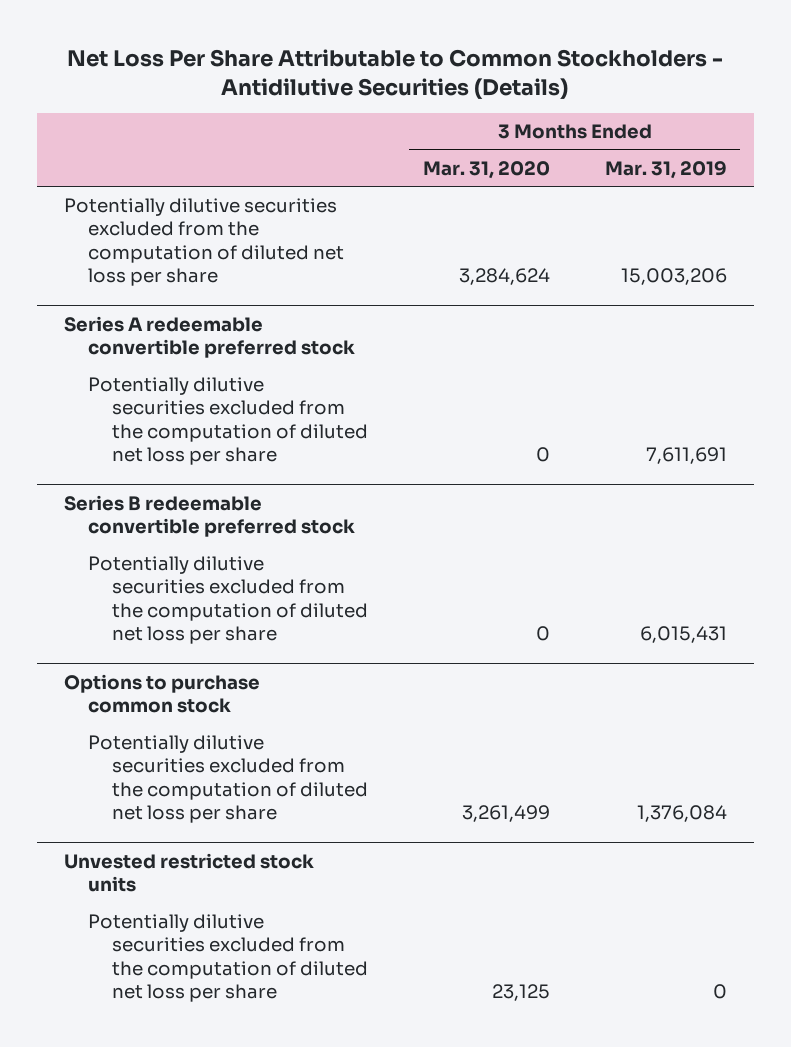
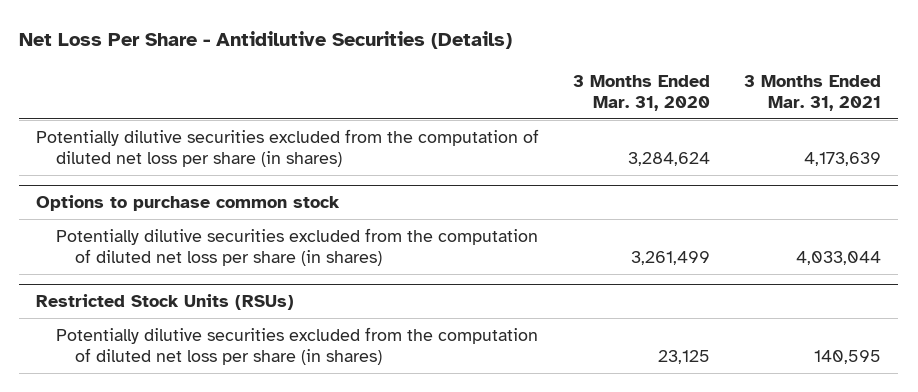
[67,48,724,99] Net Loss Per Share Attributable to Common Stockholders - Antidilutive Securities (Details) -> [19,31,513,50] Net Loss Per Share - Antidilutive Securities (Details)
[604,160,727,179] Mar. 31, 2019 -> none
none -> [744,74,882,111] 3 Months Ended Mar. 31, 2021
[64,315,356,359] Series A redeemable convertible preferred stock -> none
[88,376,369,466] Potentially dilutive securities excluded from the computation of diluted net loss per share -> none
[64,494,356,538] Series B redeemable convertible preferred stock -> none
[88,555,369,645] Potentially dilutive securities excluded from the computation of diluted net loss per share -> none
[64,197,345,287] Potentially dilutive securities excluded from the computation of diluted net loss per share -> [36,128,540,168] Potentially dilutive securities excluded from the computation of diluted net loss per share (in shares)
[88,734,369,824] Potentially dilutive securities excluded from the computation of diluted net loss per share -> [55,227,538,267] Potentially dilutive securities excluded from the computation of diluted net loss per share (in shares)
[64,852,315,893] Unvested restricted stock units -> [36,294,295,311] Restricted Stock Units (RSUs)
[88,913,369,1003] Potentially dilutive securities excluded from the computation of diluted net loss per share -> [55,326,538,366] Potentially dilutive securities excluded from the computation of diluted net loss per share (in shares)

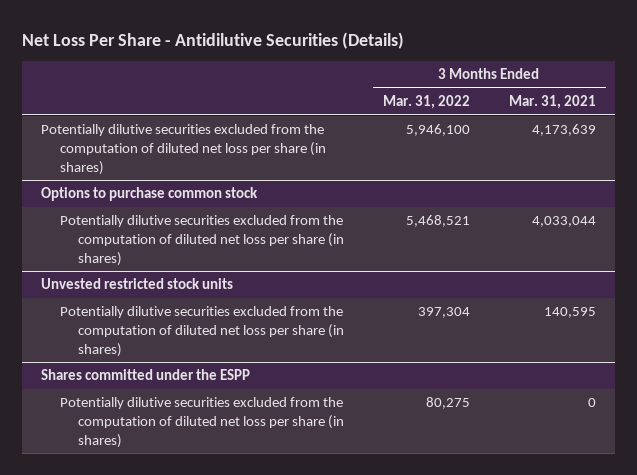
[573,74,711,111] 3 Months Ended Mar. 31, 2020 -> none
none -> [382,95,470,110] Mar. 31, 2022
[36,294,295,311] Restricted Stock Units (RSUs) -> [41,278,234,290] Unvested restricted stock units
none -> [41,369,251,381] Shares committed under the ESPP
none -> [59,397,344,448] Potentially dilutive securities excluded from the computation of diluted net loss per share (in shares)

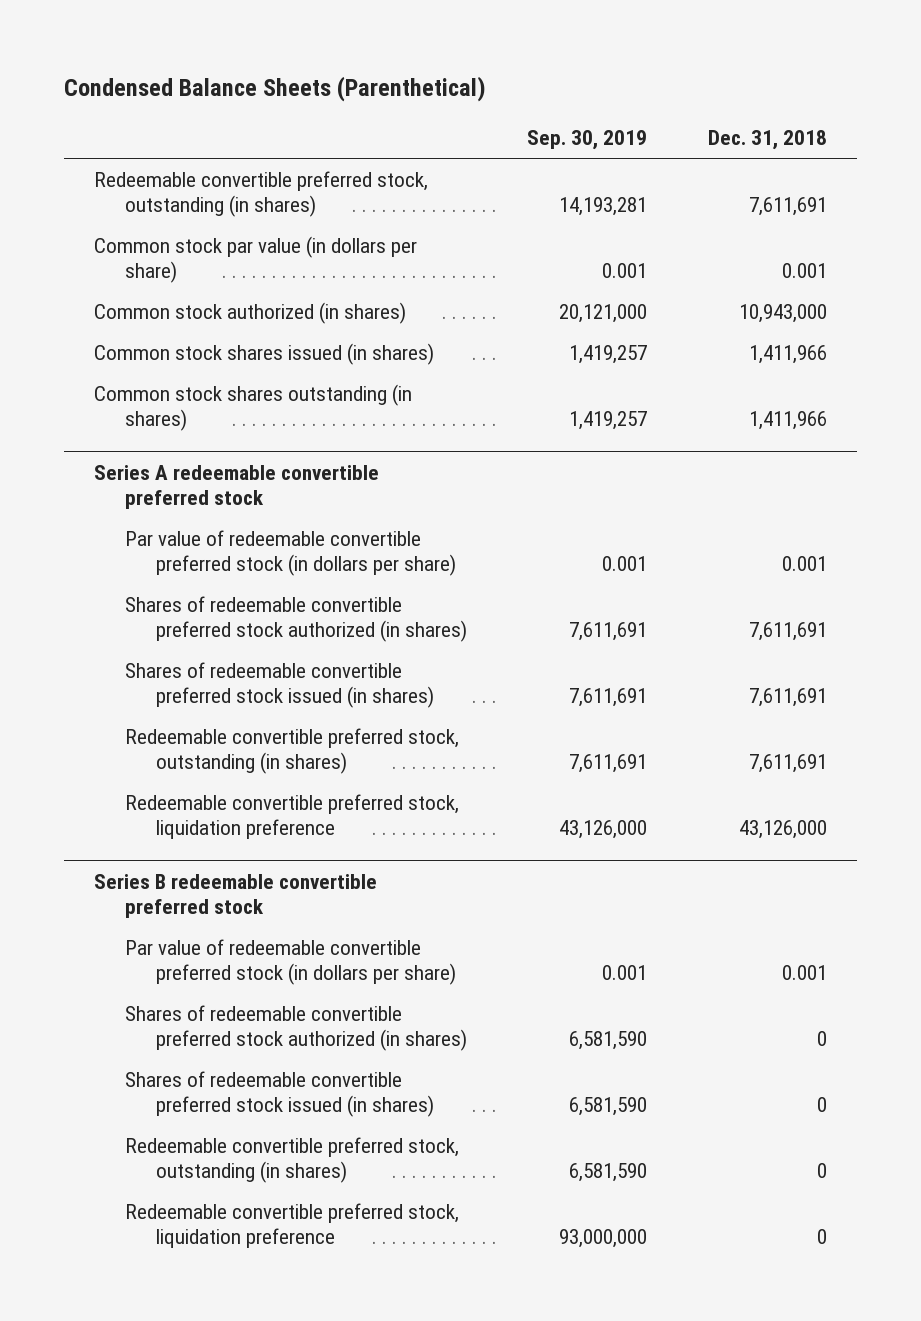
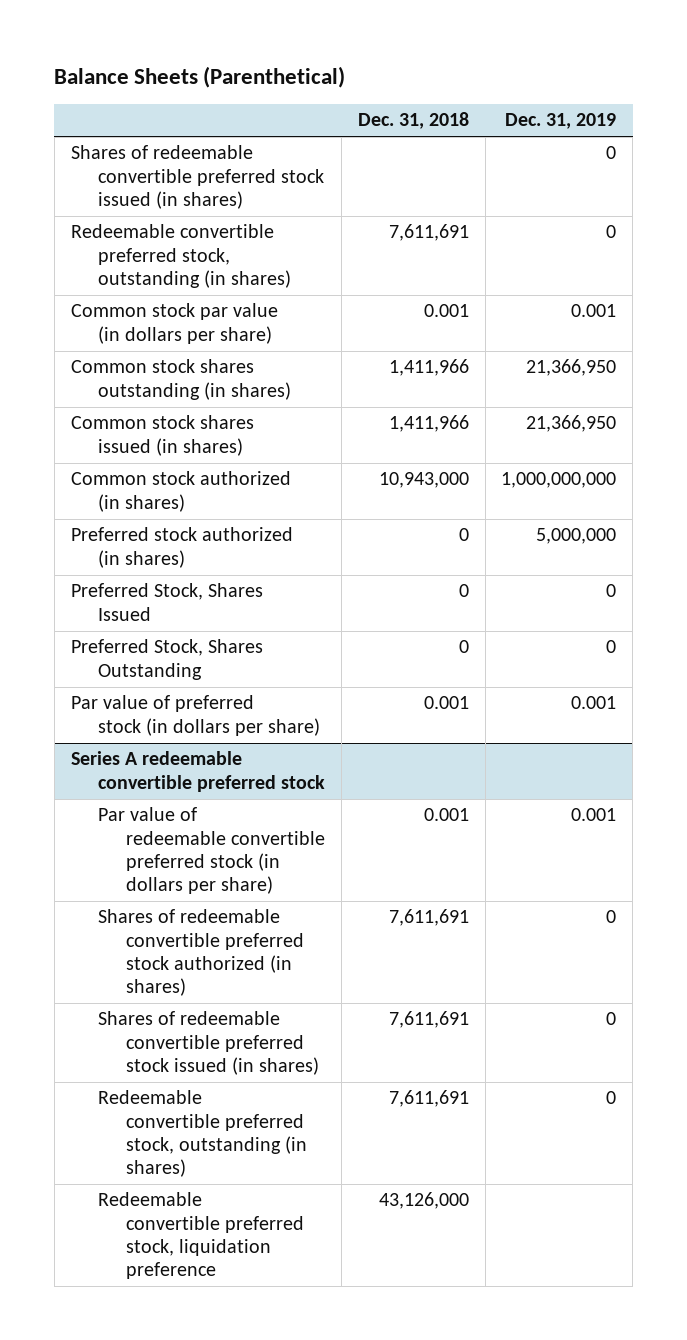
[63,76,486,103] Condensed Balance Sheets (Parenthetical) -> [54,66,346,89] Balance Sheets (Parenthetical)
[527,129,648,150] Sep. 30, 2019 -> none
none -> [505,113,617,130] Dec. 31, 2019
none -> [70,145,325,210] Shares of redeemable convertible preferred stock issued (in shares)
[94,343,435,366] Common stock shares issued (in shares) -> [70,415,254,456] Common stock shares issued (in shares)
[94,302,407,325] Common stock authorized (in shares) -> [70,471,291,512] Common stock authorized (in shares)
none -> [70,527,293,568] Preferred stock authorized (in shares)
none -> [70,583,263,621] Preferred Stock, Shares Issued
none -> [70,639,263,680] Preferred Stock, Shares Outstanding
none -> [70,695,321,736] Par value of preferred stock (in dollars per share)
[94,873,378,918] Series B redeemable convertible preferred stock -> none
[124,939,456,986] Par value of redeemable convertible preferred stock (in dollars per share) -> none
[124,1005,467,1052] Shares of redeemable convertible preferred stock authorized (in shares) -> none
[124,1071,434,1118] Shares of redeemable convertible preferred stock issued (in shares) -> none
[124,1137,459,1184] Redeemable convertible preferred stock, outstanding (in shares) -> none
[124,1203,459,1249] Redeemable convertible preferred stock, liquidation preference -> none

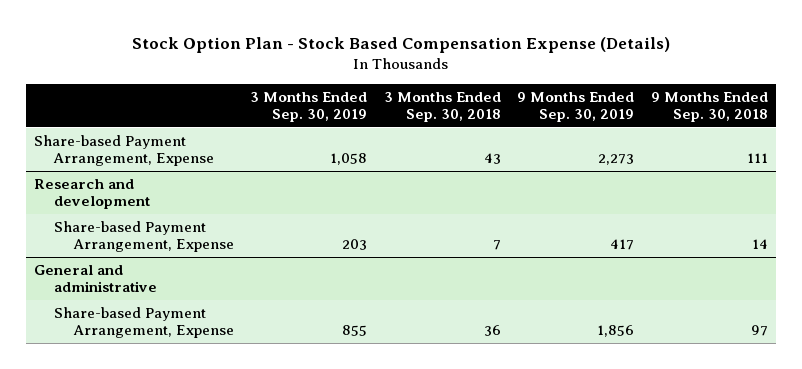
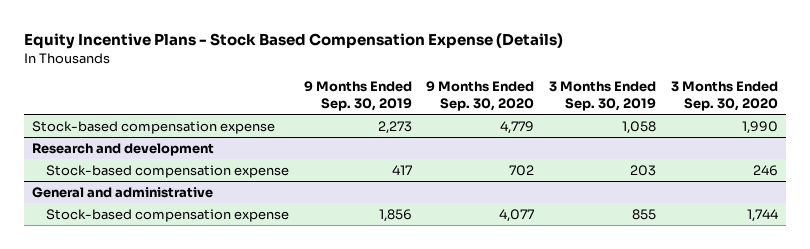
[131,37,670,54] Stock Option Plan - Stock Based Compensation Expense (Details) -> [24,32,564,49] Equity Incentive Plans - Stock Based Compensation Expense (Details)
[383,91,501,123] 3 Months Ended Sep. 30, 2018 -> none
[650,91,768,123] 9 Months Ended Sep. 30, 2018 -> none
none -> [426,81,535,112] 9 Months Ended Sep. 30, 2020
none -> [671,81,779,112] 3 Months Ended Sep. 30, 2020
[34,134,214,167] Share-based Payment Arrangement, Expense -> [31,120,275,134] Stock-based compensation expense
[53,220,234,253] Share-based Payment Arrangement, Expense -> [45,164,289,178] Stock-based compensation expense
[53,306,234,339] Share-based Payment Arrangement, Expense -> [45,208,289,222] Stock-based compensation expense

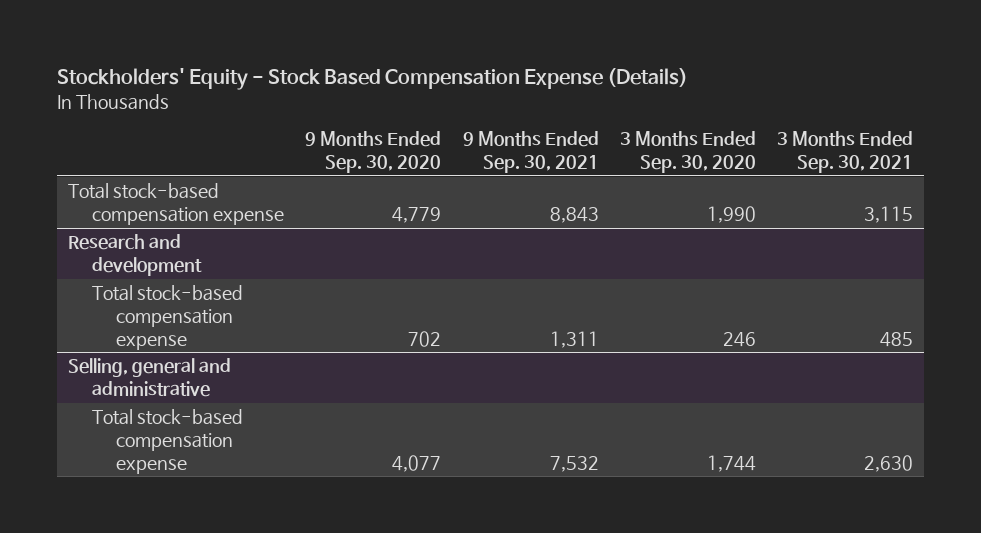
[24,32,564,49] Equity Incentive Plans - Stock Based Compensation Expense (Details) -> [56,68,688,91] Stockholders' Equity - Stock Based Compensation Expense (Details)
[303,81,412,112] 9 Months Ended Sep. 30, 2019 -> none
[549,81,657,112] 3 Months Ended Sep. 30, 2019 -> none
none -> [462,131,599,174] 9 Months Ended Sep. 30, 2021
none -> [777,131,914,174] 3 Months Ended Sep. 30, 2021
[31,120,275,134] Stock-based compensation expense -> [67,183,284,226] Total stock-based compensation expense
[45,164,289,178] Stock-based compensation expense -> [91,285,243,350] Total stock-based compensation expense
[31,186,213,198] General and administrative -> [67,358,231,398] Selling, general and administrative
[45,208,289,222] Stock-based compensation expense -> [91,409,243,474] Total stock-based compensation expense

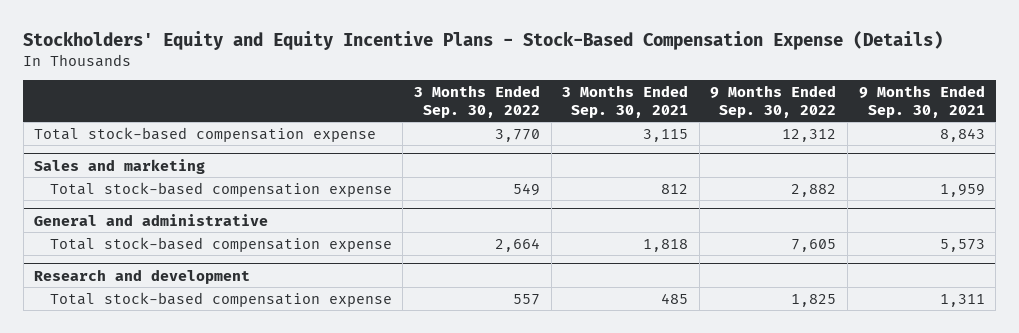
[56,68,688,91] Stockholders' Equity - Stock Based Compensation Expense (Details) -> [23,30,944,50] Stockholders' Equity and Equity Incentive Plans - Stock-Based Compensation Expense (Details)
[305,131,442,174] 9 Months Ended Sep. 30, 2020 -> none
[619,131,756,174] 3 Months Ended Sep. 30, 2020 -> none
none -> [413,84,540,118] 3 Months Ended Sep. 30, 2022
none -> [710,84,837,118] 9 Months Ended Sep. 30, 2022
none -> [34,158,206,174] Sales and marketing
none -> [49,181,392,197] Total stock-based compensation expense
none -> [34,213,269,226] General and administrative
none -> [49,236,392,252] Total stock-based compensation expense
[67,358,231,398] Selling, general and administrative -> none
[91,409,243,474] Total stock-based compensation expense -> none

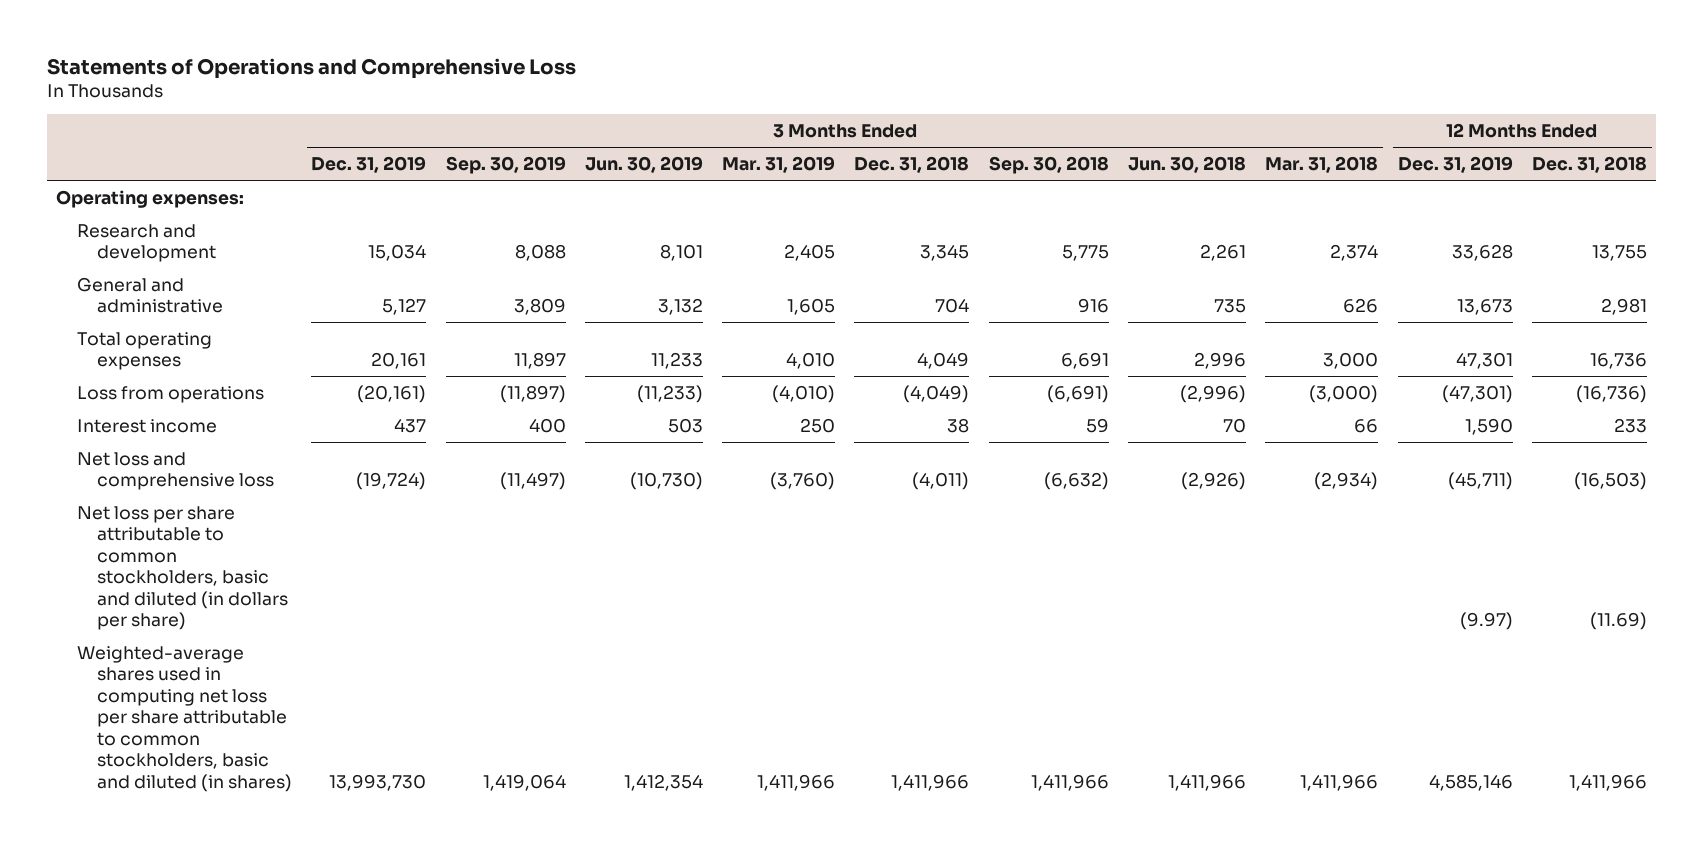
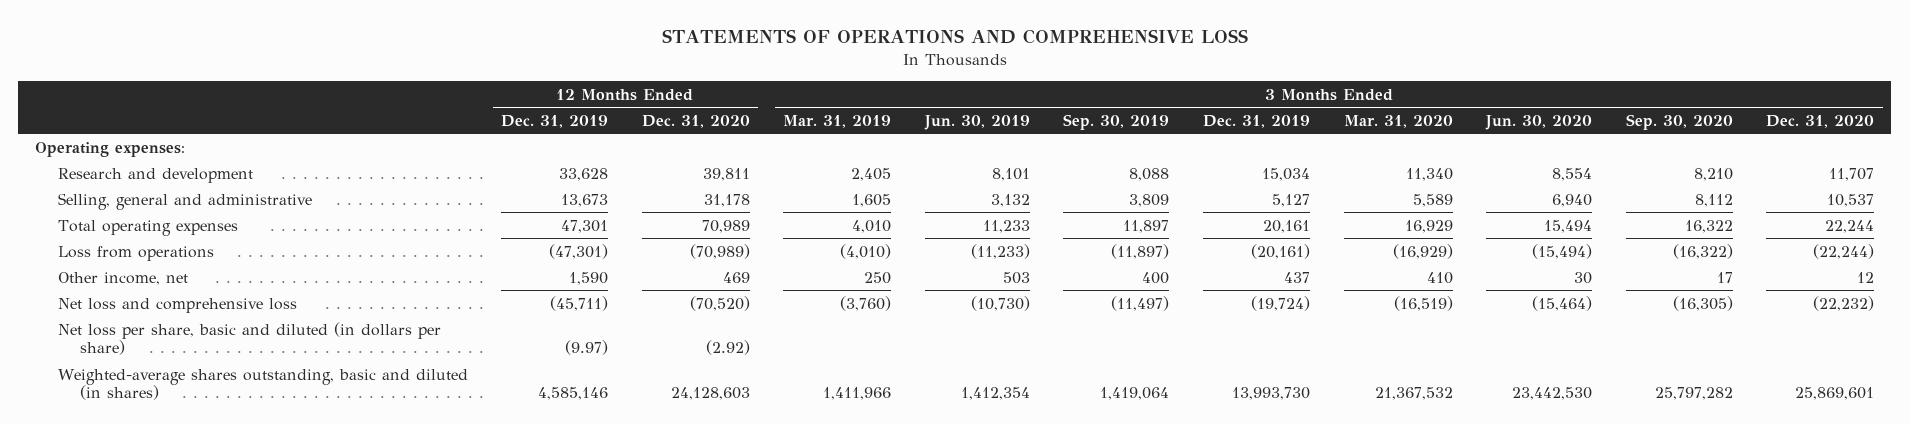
[46,57,576,79] Statements of Operations and Comprehensive Loss -> [661,29,1248,45] STATEMENTS OF OPERATIONS AND COMPREHENSIVE LOSS
[854,156,970,174] Dec. 31, 2018 -> none
[988,156,1109,175] Sep. 30, 2018 -> none
[1127,156,1246,174] Jun. 30, 2018 -> none
[1265,156,1379,174] Mar. 31, 2018 -> none
[1531,156,1647,174] Dec. 31, 2018 -> none
none -> [641,114,750,128] Dec. 31, 2020
none -> [1343,114,1453,128] Mar. 31, 2020
none -> [1485,114,1593,130] Jun. 30, 2020
none -> [1625,113,1733,130] Sep. 30, 2020
none -> [1766,114,1875,128] Dec. 31, 2020
[76,276,224,314] General and administrative -> [57,192,312,210] Selling, general and administrative
[76,418,217,433] Interest income -> [57,271,188,285] Other income, net
[76,505,289,631] Net loss per share attributable to common stockholders, basic and diluted (in dollars per share) -> [57,321,441,356] Net loss per share, basic and diluted (in dollars per share)
[76,645,293,792] Weighted-average shares used in computing net loss per share attributable to common stockholders, basic and diluted (in shares) -> [57,368,468,401] Weighted-average shares outstanding, basic and diluted (in shares)

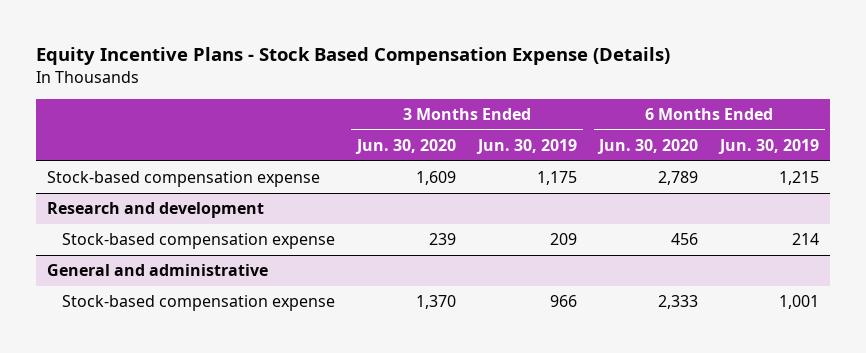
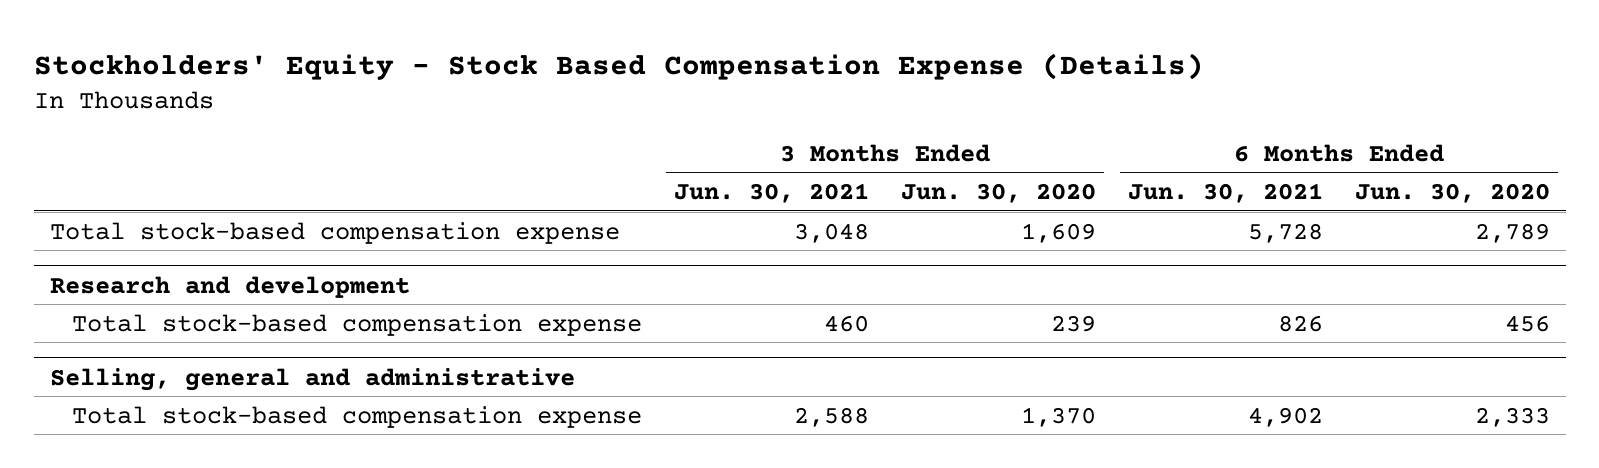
[35,46,670,65] Equity Incentive Plans - Stock Based Compensation Expense (Details) -> [33,52,1204,80] Stockholders' Equity - Stock Based Compensation Expense (Details)
[475,138,577,154] Jun. 30, 2019 -> none
[718,138,820,154] Jun. 30, 2019 -> none
none -> [674,182,870,203] Jun. 30, 2021
none -> [1127,182,1323,203] Jun. 30, 2021
[47,171,321,188] Stock-based compensation expense -> [49,221,620,244] Total stock-based compensation expense
[61,233,335,250] Stock-based compensation expense -> [72,313,643,336] Total stock-based compensation expense
[47,264,269,277] General and administrative -> [49,367,575,391] Selling, general and administrative
[61,295,335,312] Stock-based compensation expense -> [72,405,643,428] Total stock-based compensation expense

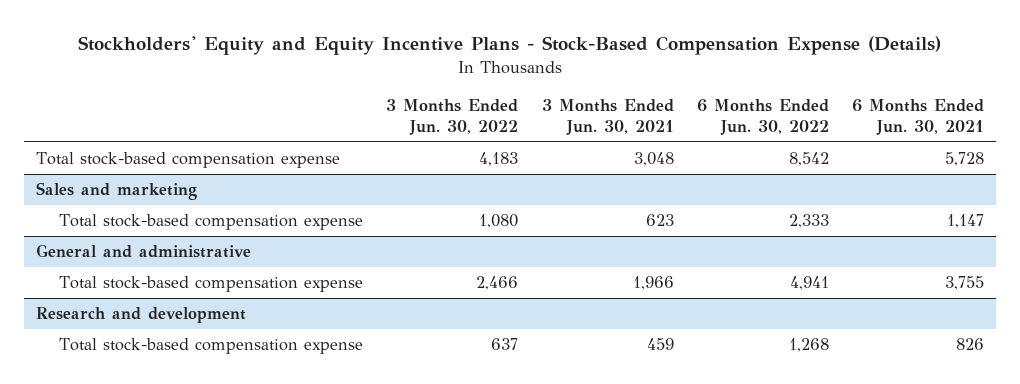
[33,52,1204,80] Stockholders' Equity - Stock Based Compensation Expense (Details) -> [77,36,941,56] Stockholders' Equity and Equity Incentive Plans - Stock-Based Compensation Expense (Details)
[900,182,1096,203] Jun. 30, 2020 -> none
[1354,182,1550,203] Jun. 30, 2020 -> none
none -> [386,98,519,135] 3 Months Ended Jun. 30, 2022
none -> [696,98,829,135] 6 Months Ended Jun. 30, 2022
none -> [35,182,197,201] Sales and marketing
none -> [59,214,364,231] Total stock-based compensation expense
none -> [35,244,251,259] General and administrative
none -> [59,276,364,293] Total stock-based compensation expense
[49,367,575,391] Selling, general and administrative -> none
[72,405,643,428] Total stock-based compensation expense -> none
[824,314,870,332] 460 -> [646,338,674,351] 459

